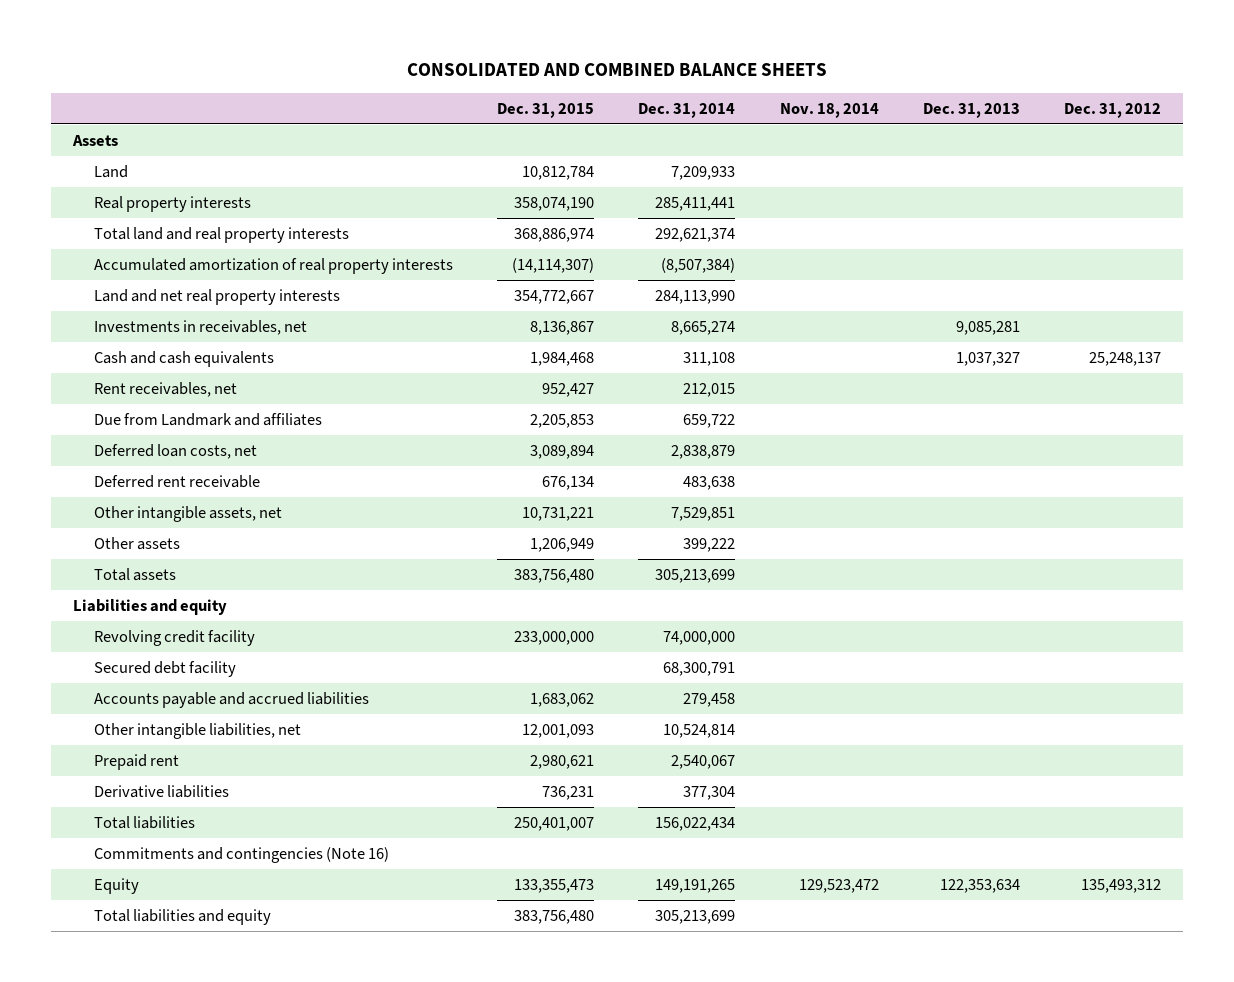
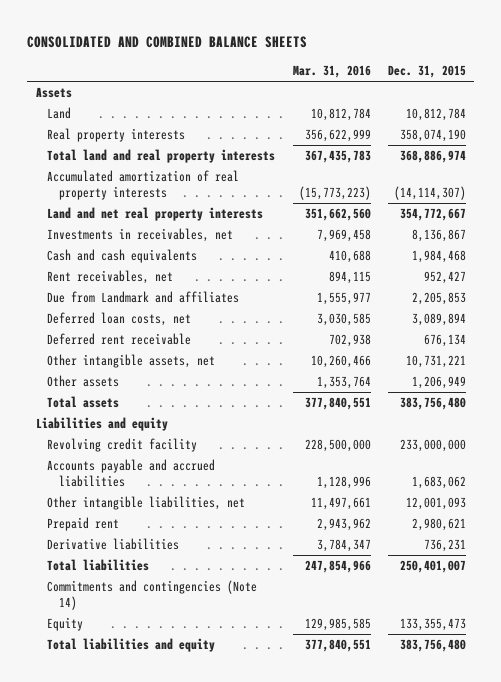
[638,102,736,118] Dec. 31, 2014 -> none
[779,102,879,118] Nov. 18, 2014 -> none
[922,102,1020,118] Dec. 31, 2013 -> none
[1064,102,1162,118] Dec. 31, 2012 -> none
none -> [292,65,371,79] Mar. 31, 2016
[93,660,236,677] Secured debt facility -> none
[93,846,389,863] Commitments and contingencies (Note 16) -> [47,579,258,611] Commitments and contingencies (Note 14)

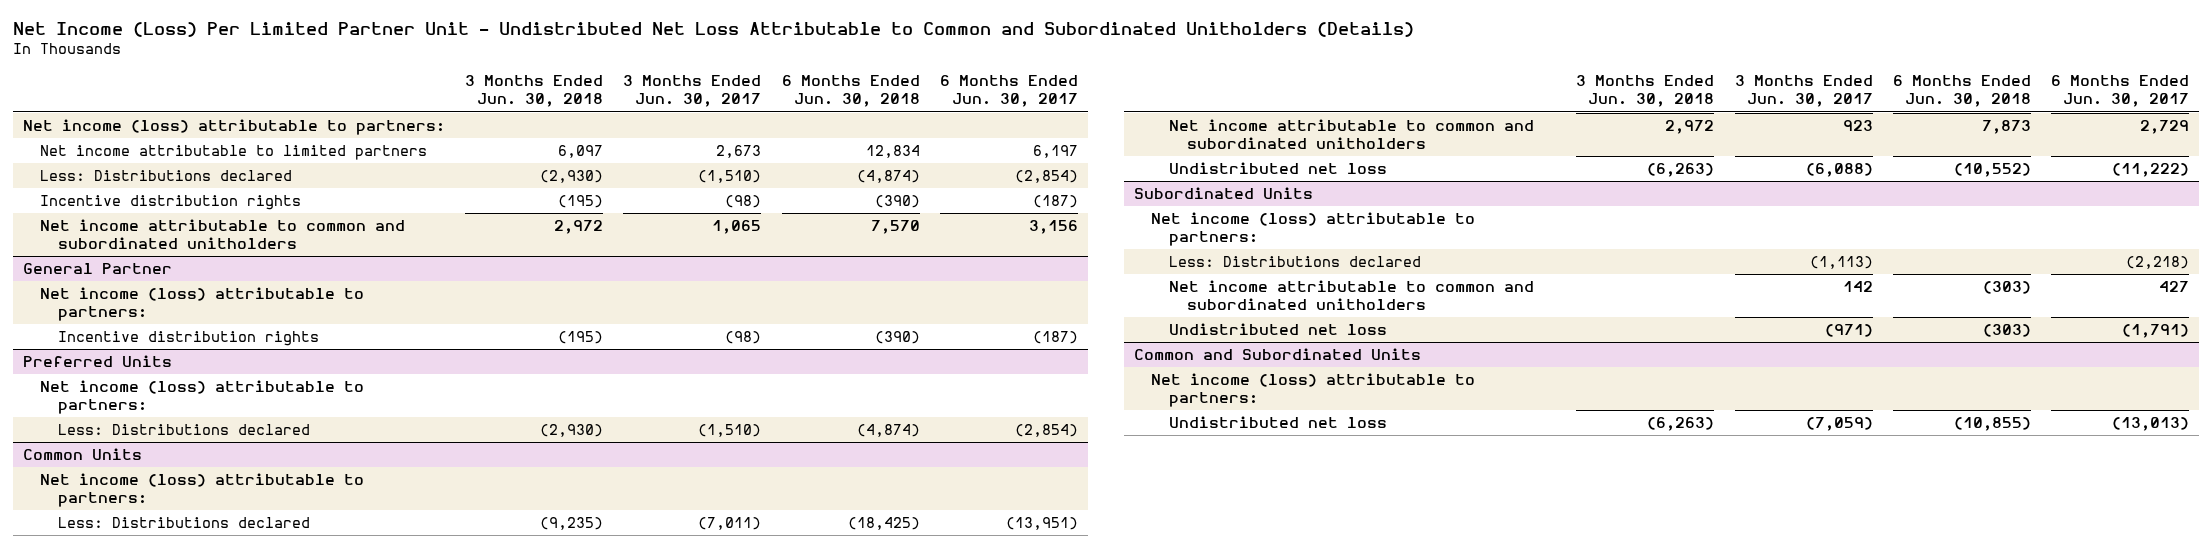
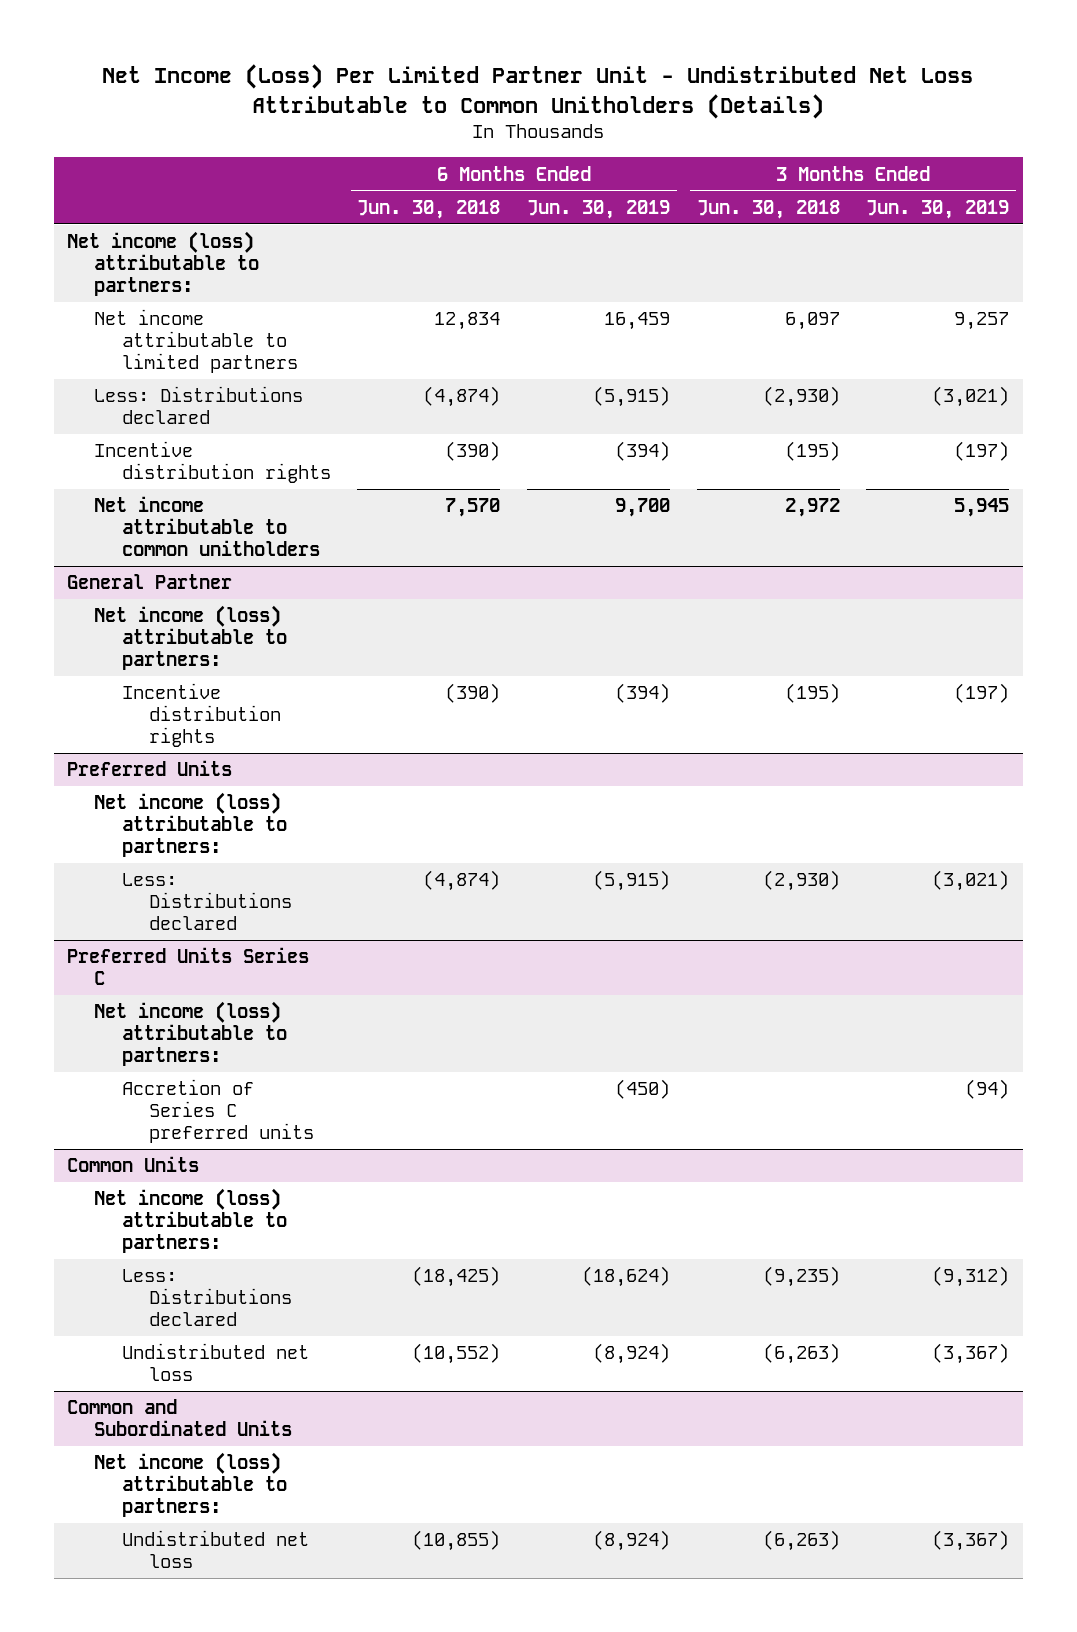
[12,21,1414,37] Net Income (Loss) Per Limited Partner Unit - Undistributed Net Loss Attributable to Common and Subordinated Unitholders (Details) -> [102,64,974,119] Net Income (Loss) Per Limited Partner Unit - Undistributed Net Loss Attributable to Common Unitholders (Details)
[623,75,762,108] 3 Months Ended Jun. 30, 2017 -> none
[939,75,1078,108] 6 Months Ended Jun. 30, 2017 -> none
none -> [526,199,670,219] Jun. 30, 2019
none -> [866,199,1010,219] Jun. 30, 2019
[40,219,406,250] Net income attributable to common and subordinated unitholders -> [94,496,320,557] Net income attributable to common unitholders
none -> [67,947,310,986] Preferred Units Series C
none -> [94,1001,287,1067] Net income (loss) attributable to partners:
none -> [121,1079,314,1144] Accretion of Series C preferred units
[1169,119,1535,150] Net income attributable to common and subordinated unitholders -> none
[1133,187,1313,200] Subordinated Units -> none
[1151,212,1476,247] Net income (loss) attributable to partners: -> none
[1169,256,1422,268] Less: Distributions declared -> none
[1169,280,1535,311] Net income attributable to common and subordinated unitholders -> none
[1169,323,1388,336] Undistributed net loss -> none

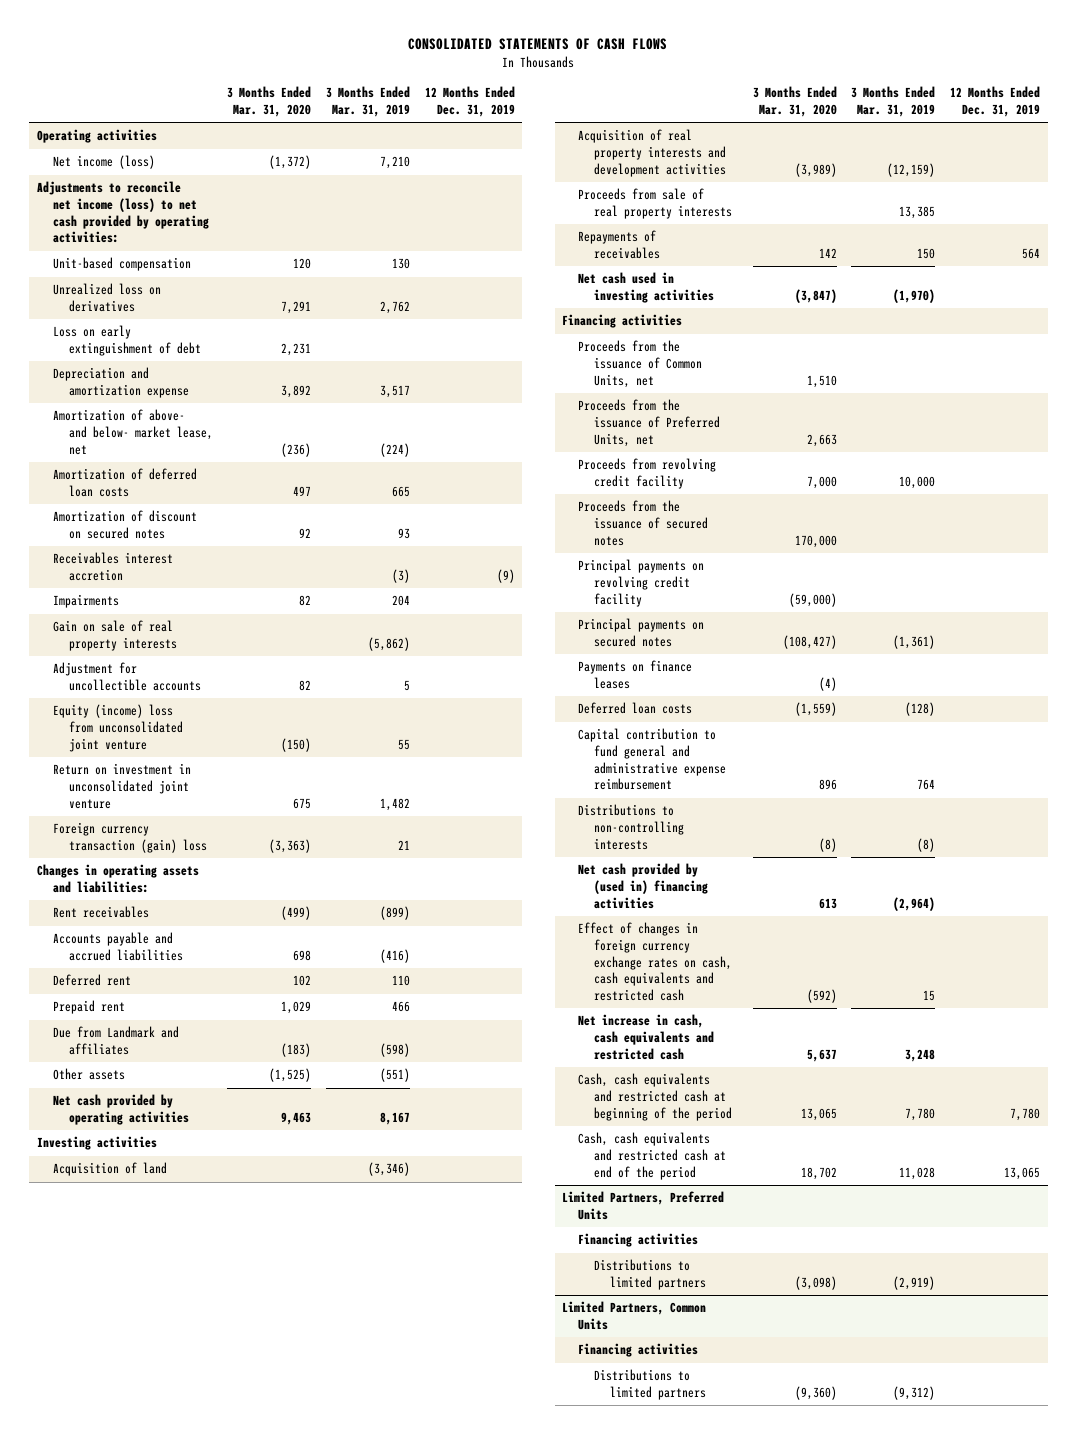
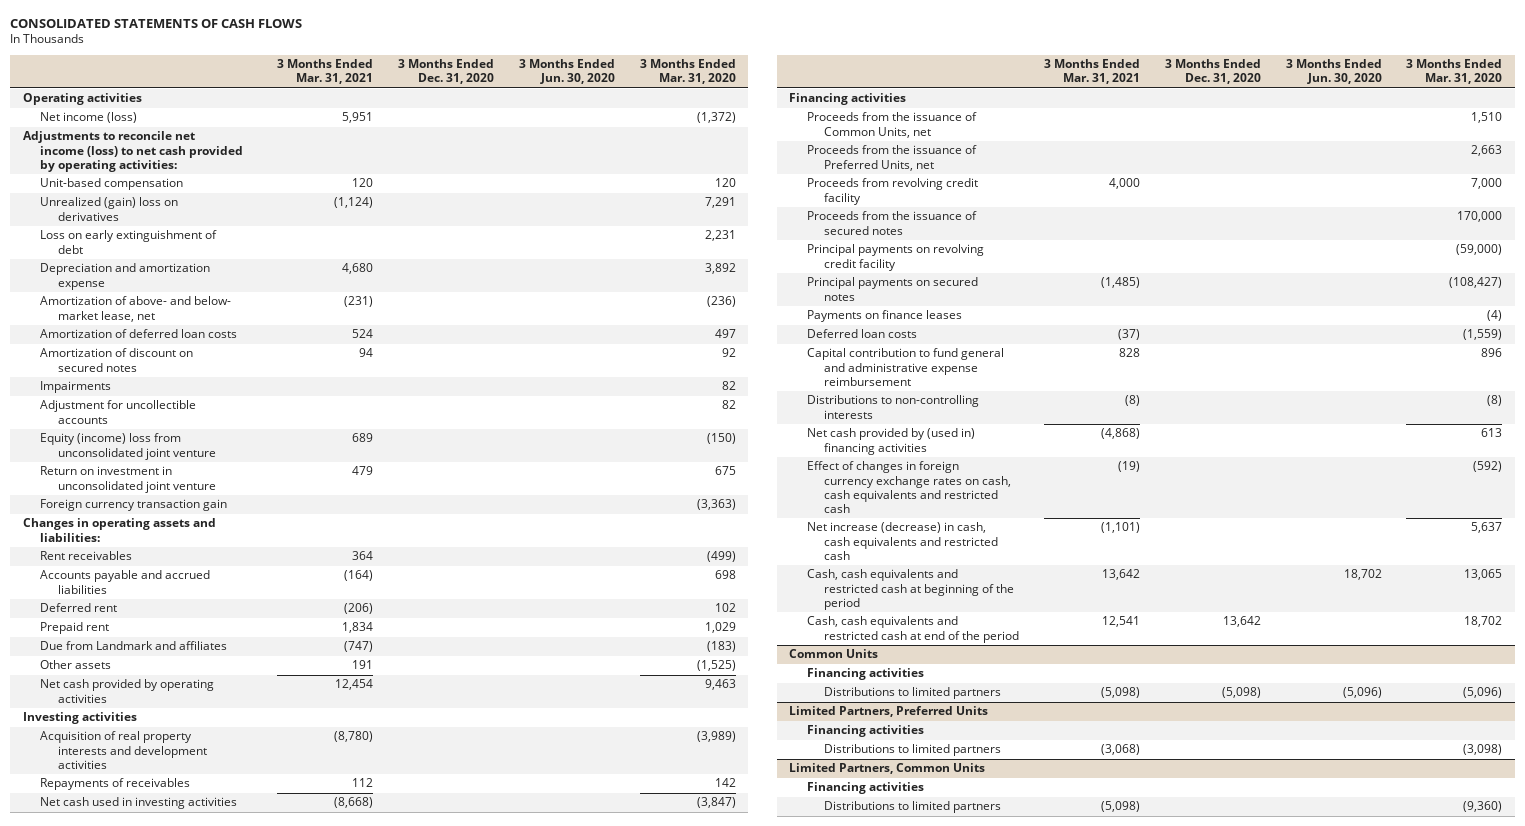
[326,86,411,117] 3 Months Ended Mar. 31, 2019 -> none
[424,86,515,117] 12 Months Ended Dec. 31, 2019 -> none
none -> [277,59,374,85] 3 Months Ended Mar. 31, 2021
none -> [398,59,495,85] 3 Months Ended Dec. 31, 2020
none -> [518,59,615,85] 3 Months Ended Jun. 30, 2020
[52,283,161,313] Unrealized loss on derivatives -> [40,197,179,221] Unrealized (gain) loss on derivatives
[52,552,173,582] Receivables interest accretion -> none
[52,620,177,652] Gain on sale of real property interests -> none
[52,822,207,854] Foreign currency transaction (gain) loss -> [40,499,228,512] Foreign currency transaction gain
[52,1162,167,1177] Acquisition of land -> none
[577,188,732,220] Proceeds from sale of real property interests -> none
[577,1014,714,1060] Net increase in cash, cash equivalents and restricted cash -> [806,522,999,560] Net increase (decrease) in cash, cash equivalents and restricted cash
none -> [789,649,879,659] Common Units
none -> [806,668,924,681] Financing activities
none -> [824,687,1002,700] Distributions to limited partners

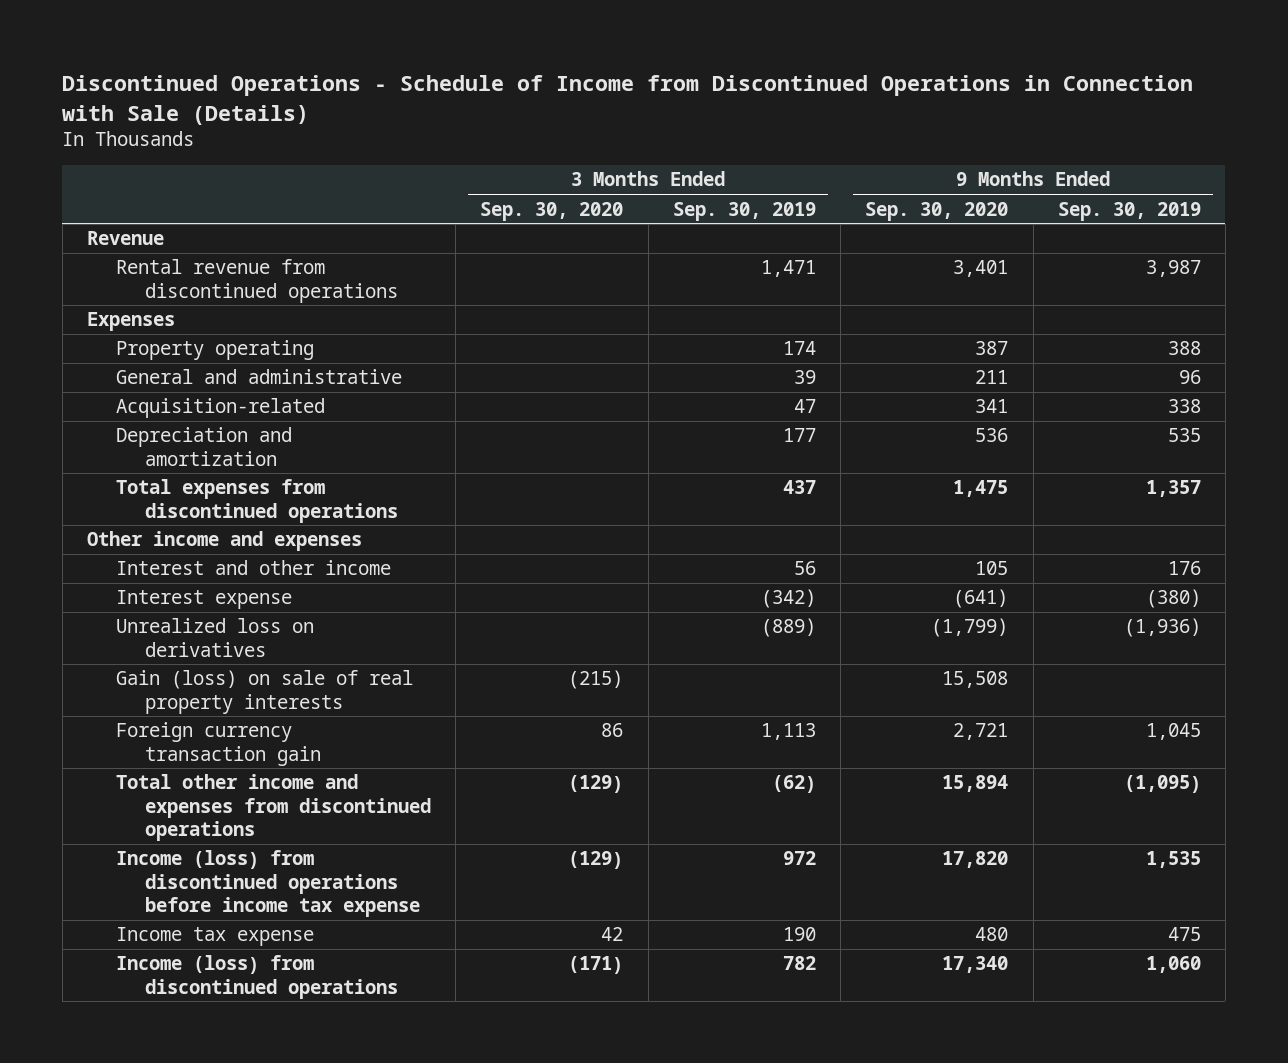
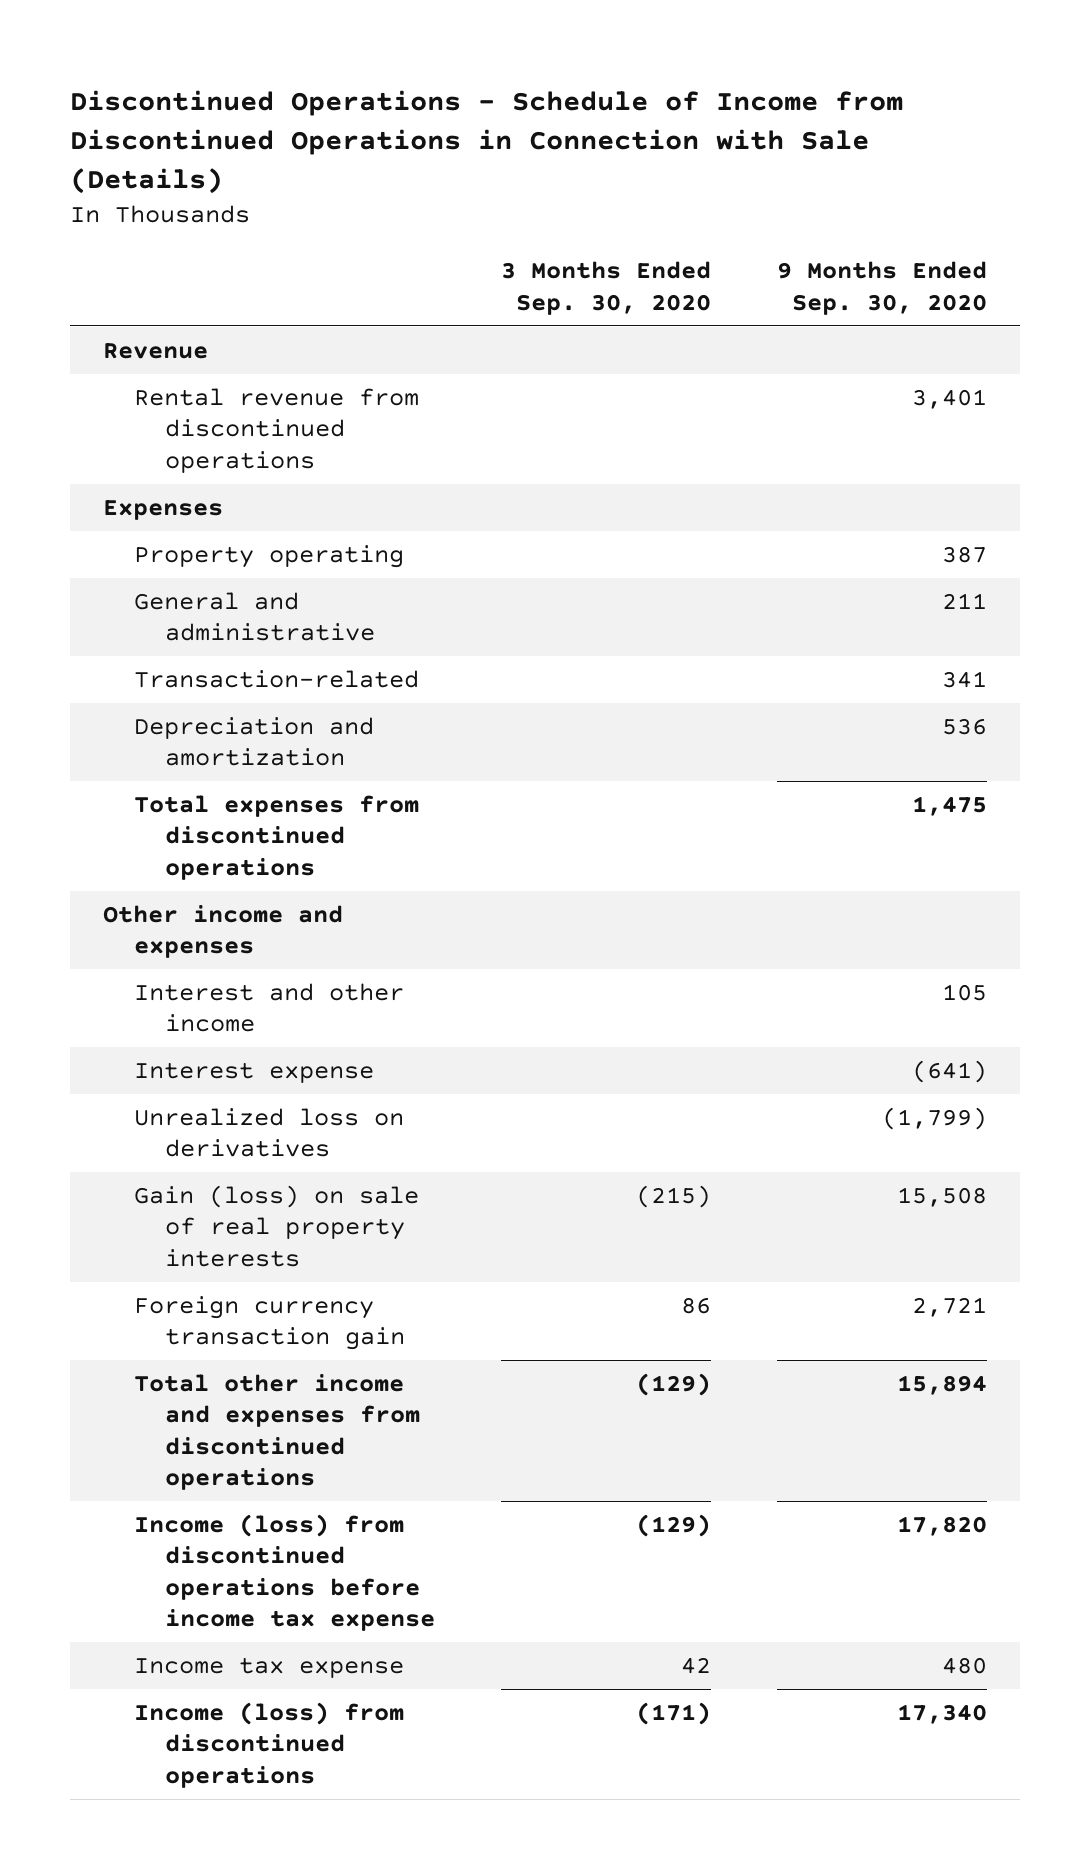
[672,201,816,221] Sep. 30, 2019 -> none
[1057,201,1201,221] Sep. 30, 2019 -> none
[115,398,325,419] Acquisition-related -> [134,669,420,688] Transaction-related

